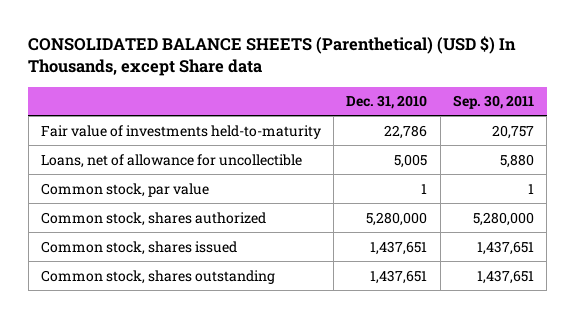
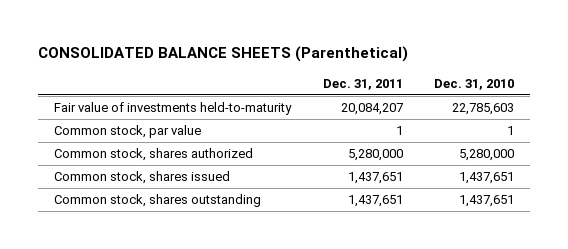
[28,36,517,77] CONSOLIDATED BALANCE SHEETS (Parenthetical) (USD $) In Thousands, except Share data -> [38,46,409,63] CONSOLIDATED BALANCE SHEETS (Parenthetical)
[452,95,534,110] Sep. 30, 2011 -> none
none -> [322,78,403,90] Dec. 31, 2011
[40,153,302,168] Loans, net of allowance for uncollectible -> none
[384,124,428,139] 22,786 -> [452,103,515,116] 22,785,603

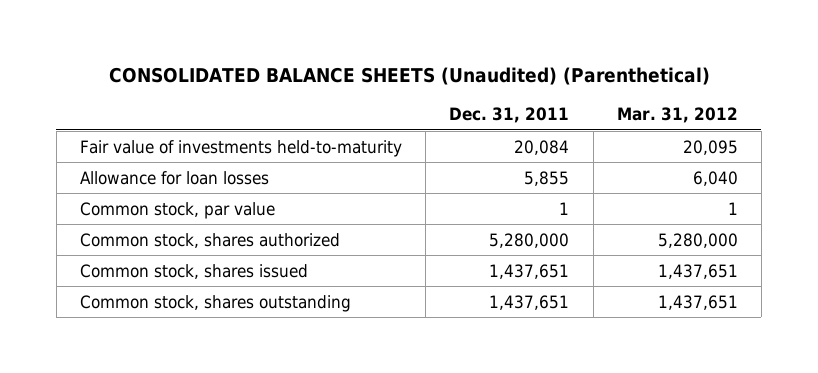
[38,46,409,63] CONSOLIDATED BALANCE SHEETS (Parenthetical) -> [108,66,710,85] CONSOLIDATED BALANCE SHEETS (Unaudited) (Parenthetical)
[434,78,515,90] Dec. 31, 2010 -> none
none -> [616,107,738,124] Mar. 31, 2012
[340,103,403,116] 20,084,207 -> [514,139,570,155] 20,084
none -> [79,170,269,185] Allowance for loan losses

